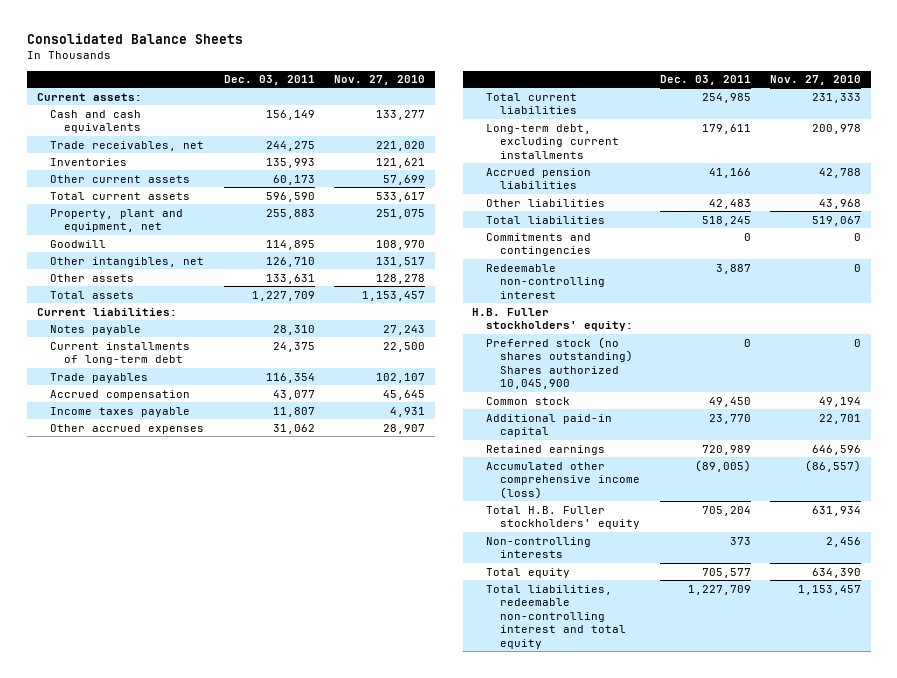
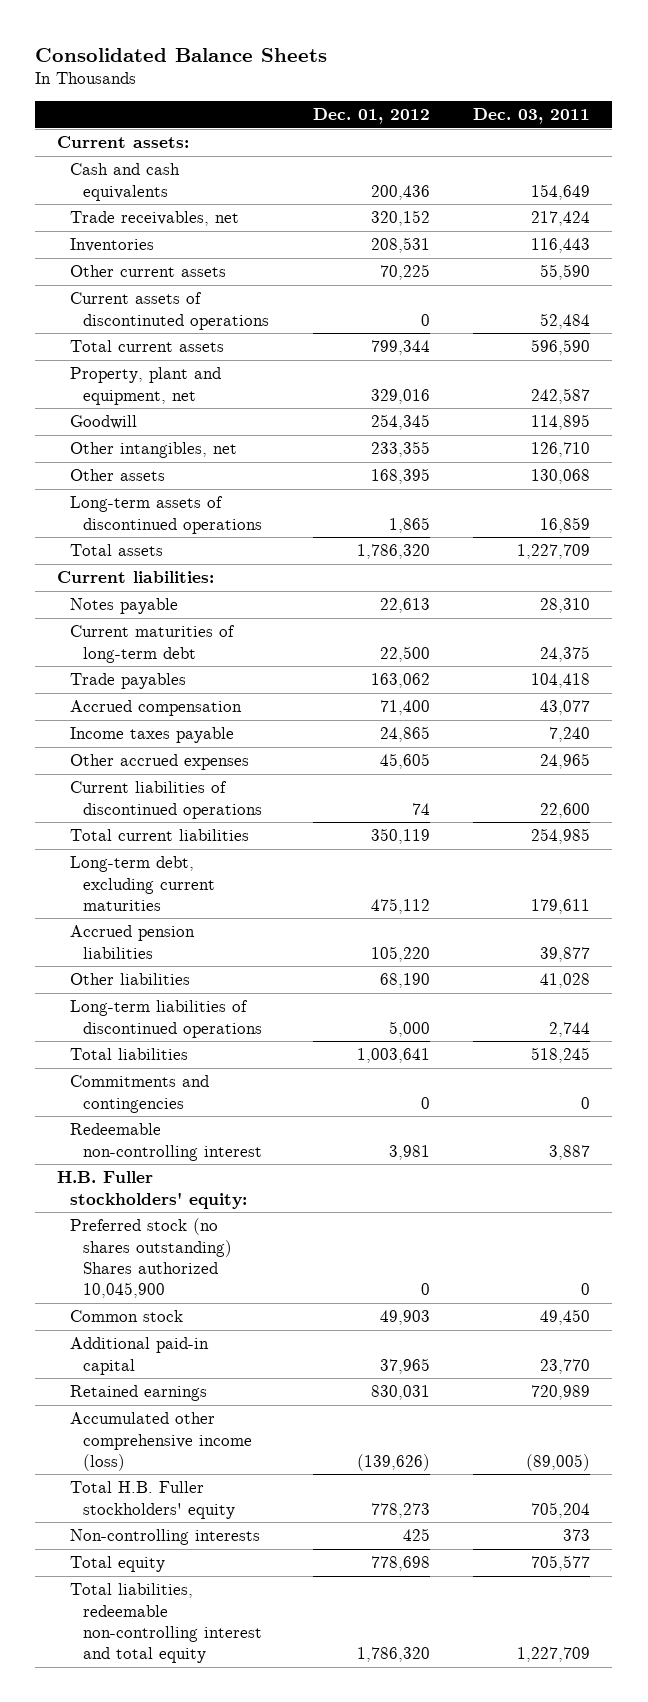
[334,75,426,86] Nov. 27, 2010 -> none
none -> [312,108,430,125] Dec. 01, 2012
[265,109,315,120] 156,149 -> [531,183,591,200] 154,649
[265,140,315,151] 244,275 -> [531,211,591,227] 217,424
[265,157,315,168] 135,993 -> [531,238,591,254] 116,443
[272,174,315,185] 60,173 -> [540,264,591,281] 55,590
none -> [70,292,270,330] Current assets of discontinuted operations
[265,208,315,219] 255,883 -> [531,387,591,404] 242,587
[265,273,315,284] 133,631 -> [531,469,591,485] 130,068
none -> [70,496,263,534] Long-term assets of discontinued operations
[50,341,191,366] Current installments of long-term debt -> [70,625,236,663] Current maturities of long-term debt
[265,372,315,383] 116,354 -> [531,673,591,689] 104,418
[272,406,315,417] 11,807 -> [549,727,591,743] 7,240
[272,423,315,434] 31,062 -> [540,753,591,770] 24,965
none -> [70,781,263,819] Current liabilities of discontinued operations
[486,123,620,159] Long-term debt, excluding current installments -> [70,856,216,911] Long-term debt, excluding current maturities
[708,167,751,178] 41,166 -> [540,946,591,962] 39,877
[708,198,751,209] 42,483 -> [540,973,591,989] 41,028
none -> [70,1000,263,1038] Long-term liabilities of discontinued operations

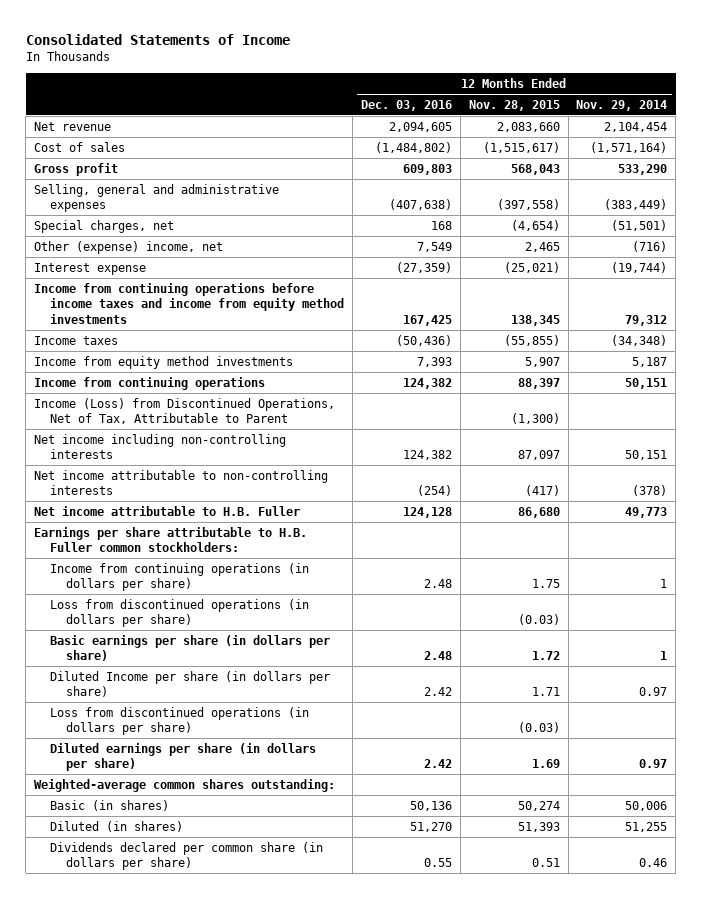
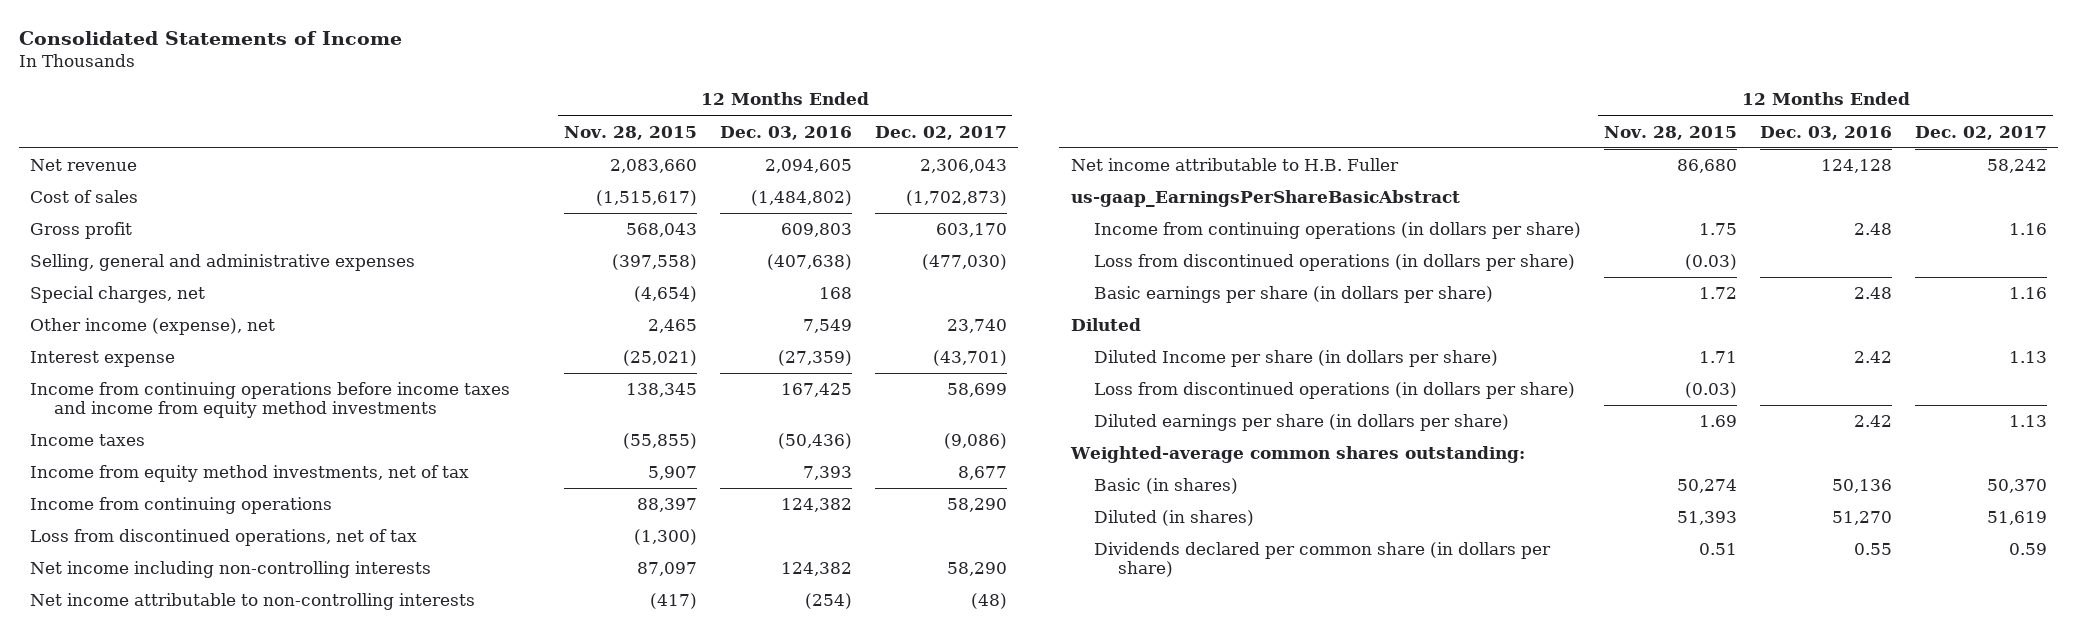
[576,99,668,111] Nov. 29, 2014 -> none
none -> [874,125,1007,140] Dec. 02, 2017
[34,240,224,254] Other (expense) income, net -> [30,318,276,336] Other income (expense), net
[34,355,294,369] Income from equity method investments -> [30,465,470,483] Income from equity method investments, net of tax
[34,397,336,425] Income (Loss) from Discontinued Operations, Net of Tax, Attributable to Parent -> [30,529,418,547] Loss from discontinued operations, net of tax
[34,526,308,553] Earnings per share attributable to H.B. Fuller common stockholders: -> none
none -> [1070,190,1460,208] us-gaap_EarningsPerShareBasicAbstract
none -> [1070,318,1141,332] Diluted

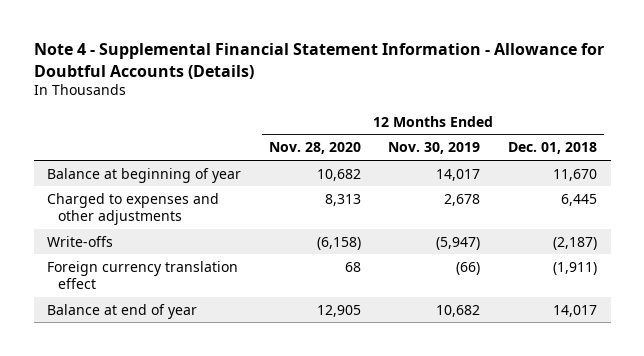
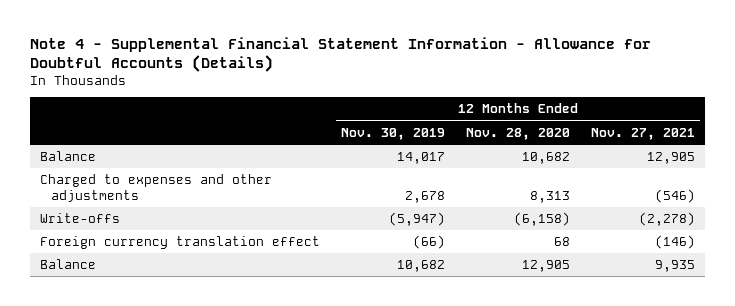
[507,142,597,155] Dec. 01, 2018 -> none
none -> [590,127,695,140] Nov. 27, 2021
[47,167,242,183] Balance at beginning of year -> [40,151,97,162] Balance
[47,303,198,319] Balance at end of year -> [40,259,97,270] Balance

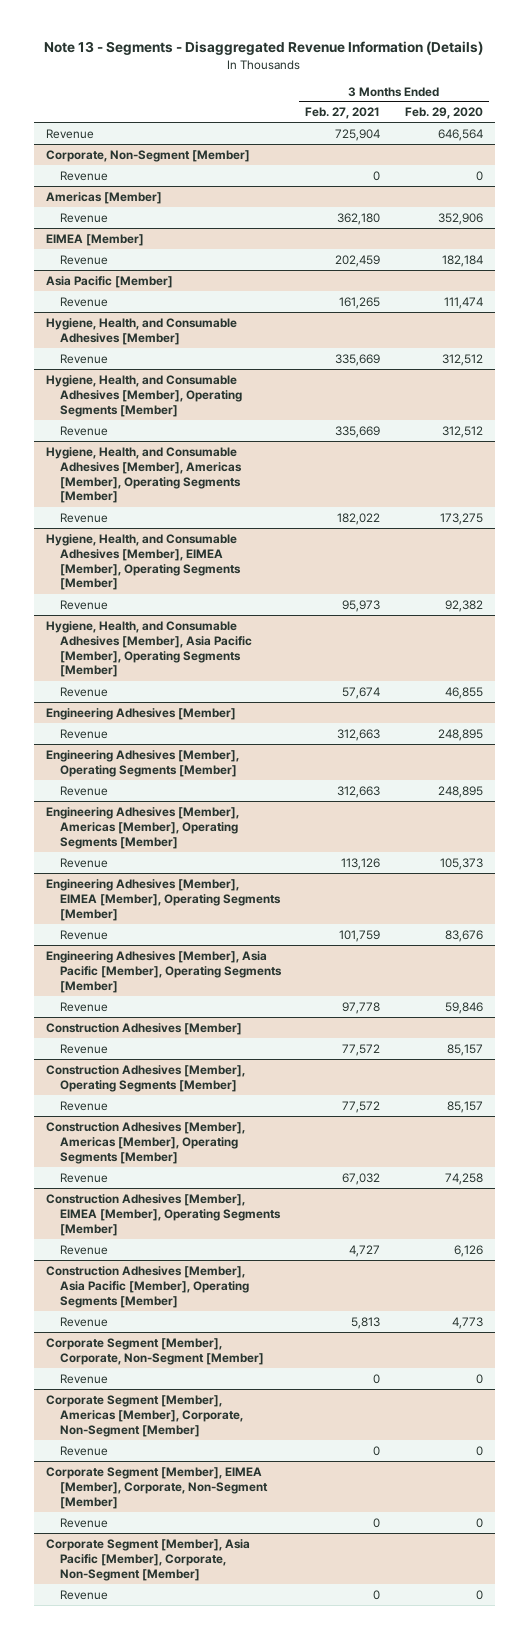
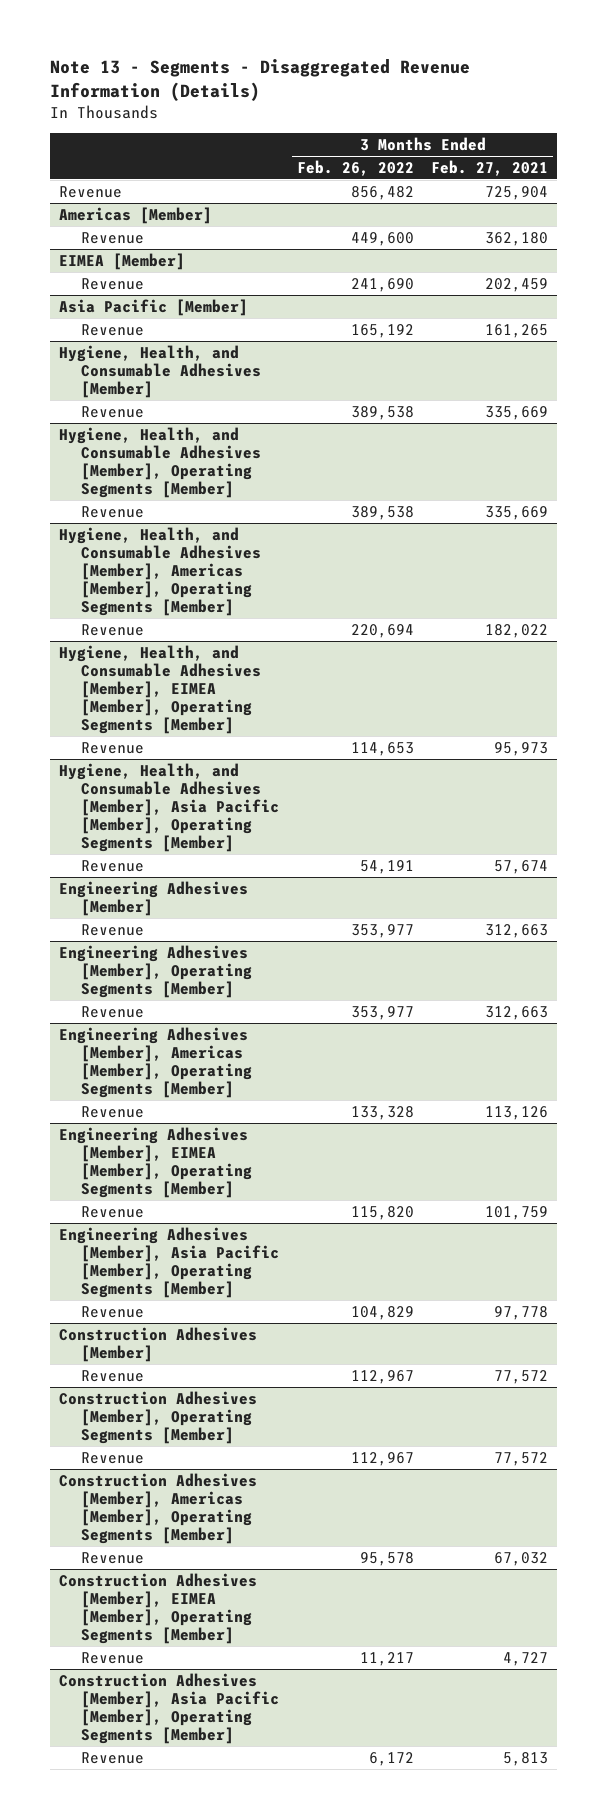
[404,107,483,120] Feb. 29, 2020 -> none
none -> [296,159,414,176] Feb. 26, 2022
[45,149,250,162] Corporate, Non-Segment [Member] -> none
[59,170,108,181] Revenue -> none
[45,1337,264,1365] Corporate Segment [Member], Corporate, Non-Segment [Member] -> none
[59,1373,108,1384] Revenue -> none
[45,1394,243,1437] Corporate Segment [Member], Americas [Member], Corporate, Non-Segment [Member] -> none
[59,1445,108,1456] Revenue -> none
[45,1466,268,1509] Corporate Segment [Member], EIMEA [Member], Corporate, Non-Segment [Member] -> none
[59,1517,108,1528] Revenue -> none
[45,1538,250,1581] Corporate Segment [Member], Asia Pacific [Member], Corporate, Non-Segment [Member] -> none
[59,1589,108,1600] Revenue -> none

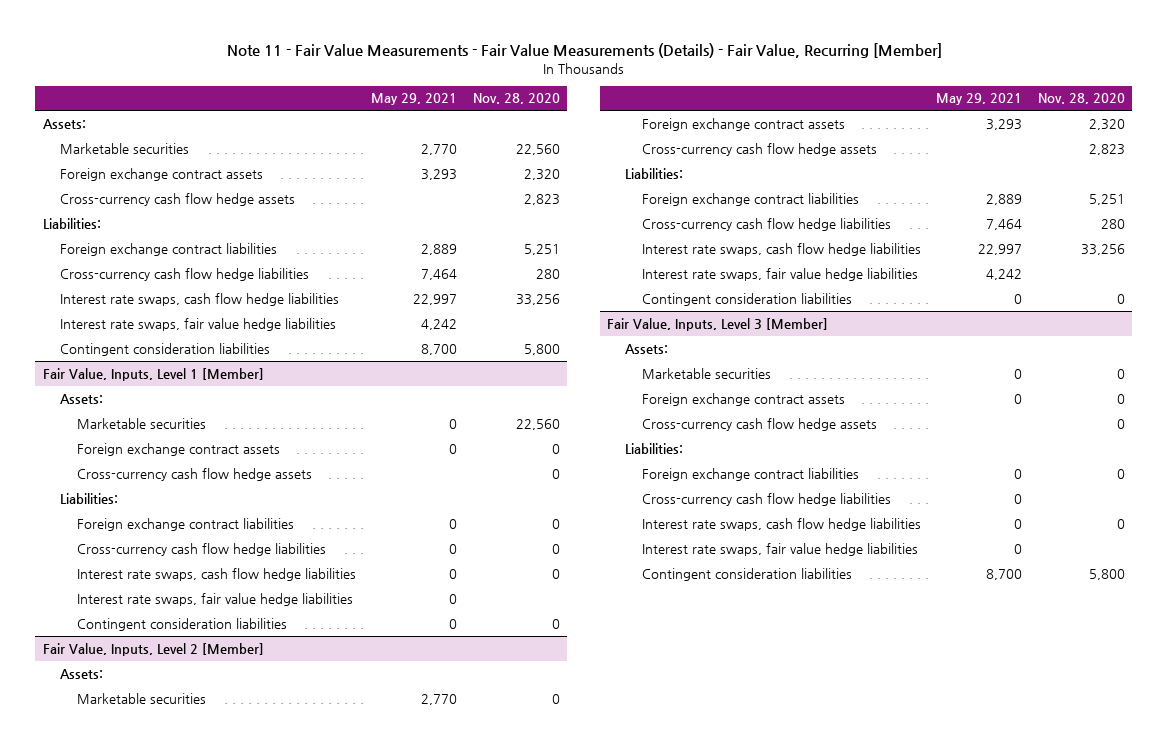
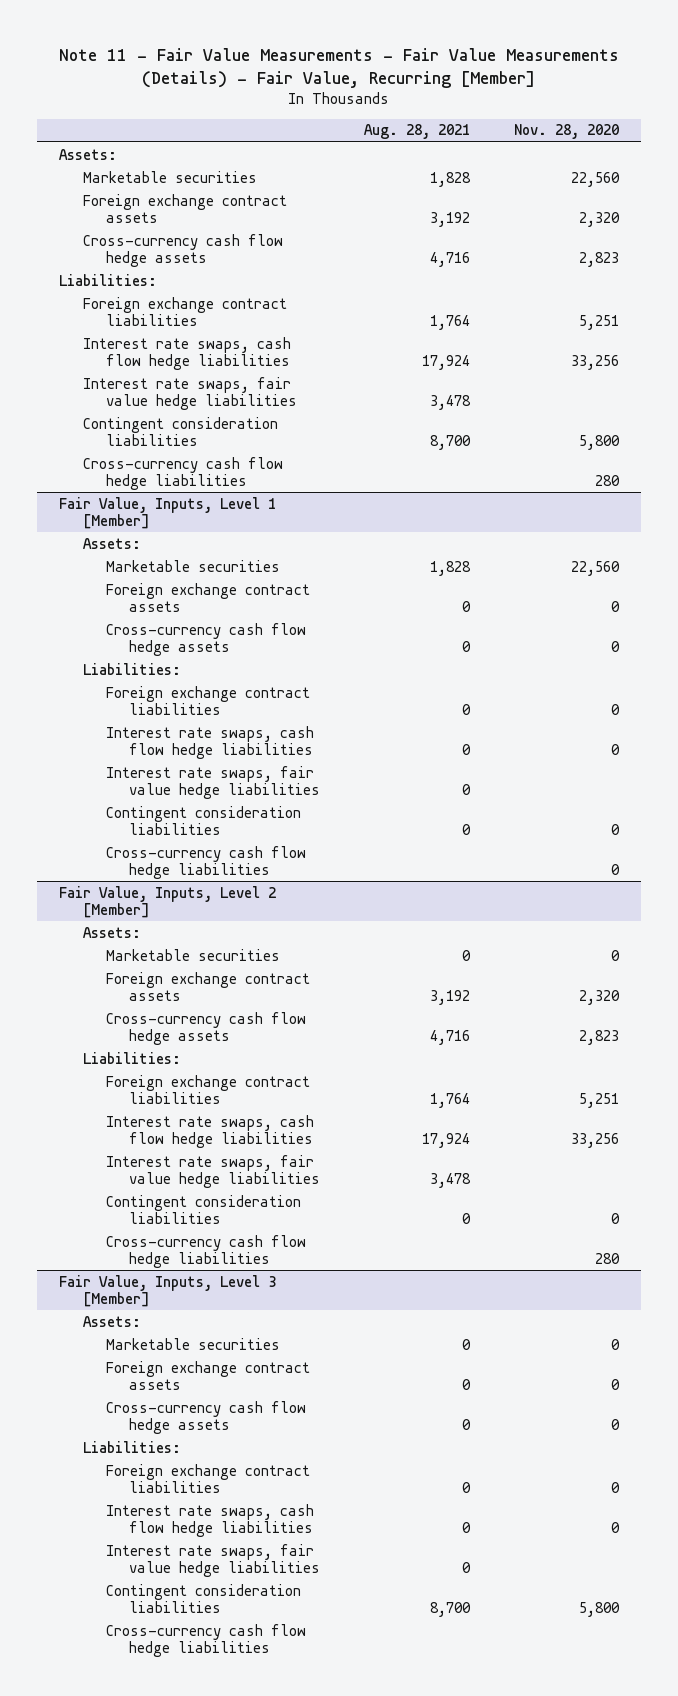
[371,93,458,106] May 29, 2021 -> none
none -> [364,124,471,140] Aug. 28, 2021
[59,267,309,281] Cross-currency cash flow hedge liabilities -> [82,456,283,490] Cross-currency cash flow hedge liabilities
[76,542,326,556] Cross-currency cash flow hedge liabilities -> [105,845,306,879] Cross-currency cash flow hedge liabilities
[641,217,891,231] Cross-currency cash flow hedge liabilities -> [105,1234,306,1268] Cross-currency cash flow hedge liabilities
[641,492,891,506] Cross-currency cash flow hedge liabilities -> [105,1623,306,1657] Cross-currency cash flow hedge liabilities

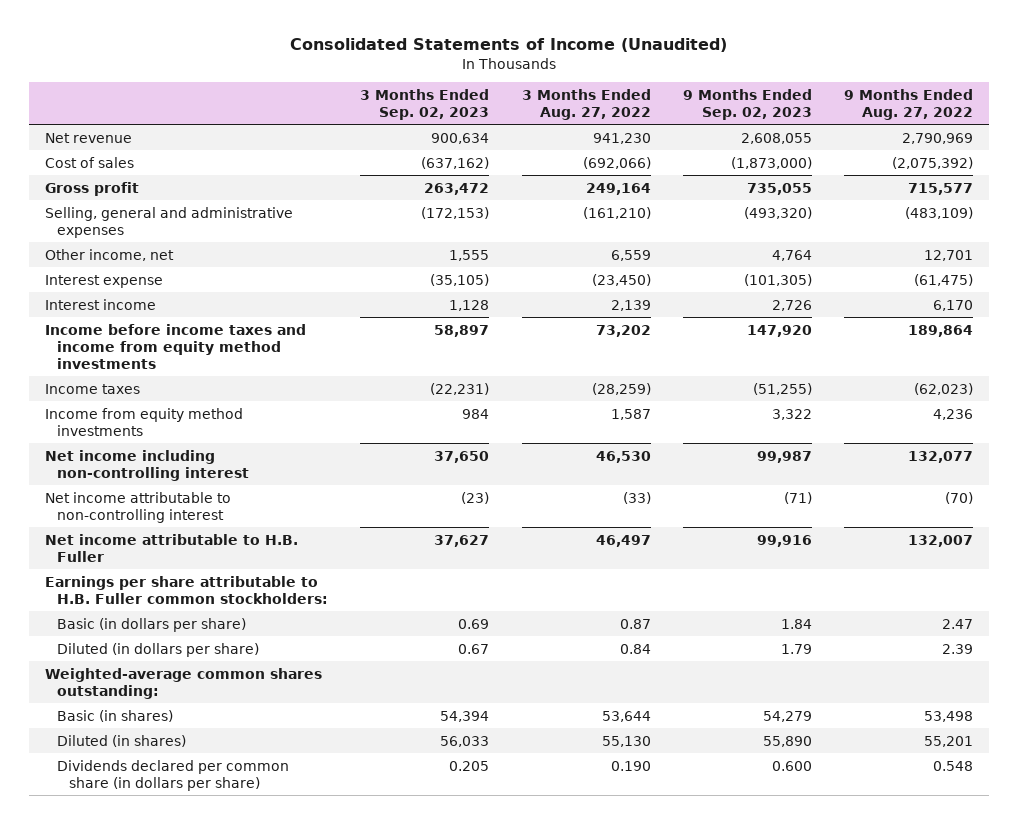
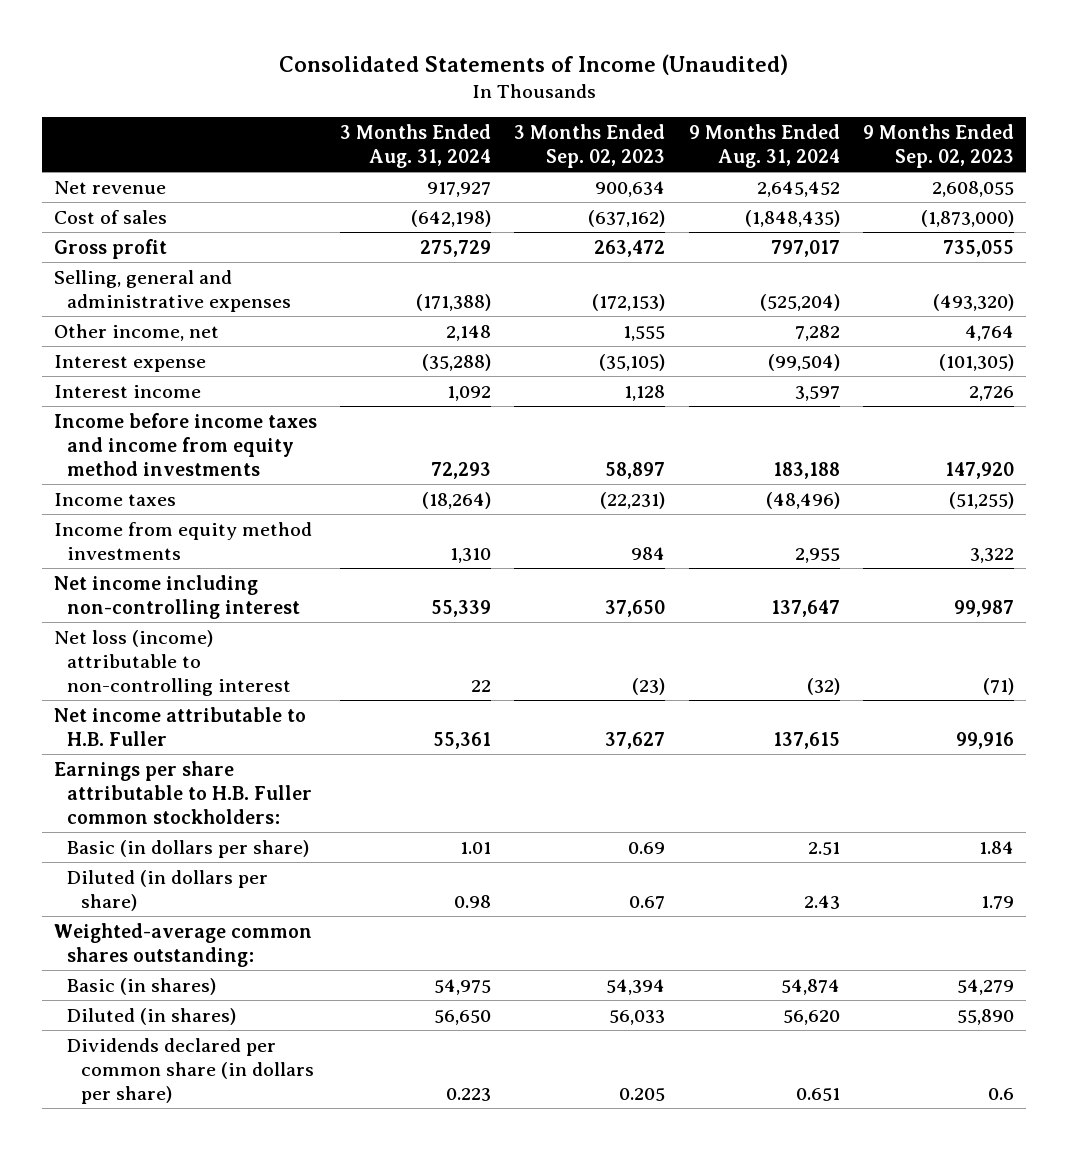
[521,88,651,120] 3 Months Ended Aug. 27, 2022 -> none
[844,88,974,120] 9 Months Ended Aug. 27, 2022 -> none
none -> [339,123,491,168] 3 Months Ended Aug. 31, 2024
none -> [688,123,840,168] 9 Months Ended Aug. 31, 2024
[44,491,231,523] Net income attributable to non-controlling interest -> [53,629,292,696] Net loss (income) attributable to non-controlling interest
[771,760,812,771] 0.600 -> [988,1087,1015,1100] 0.6

